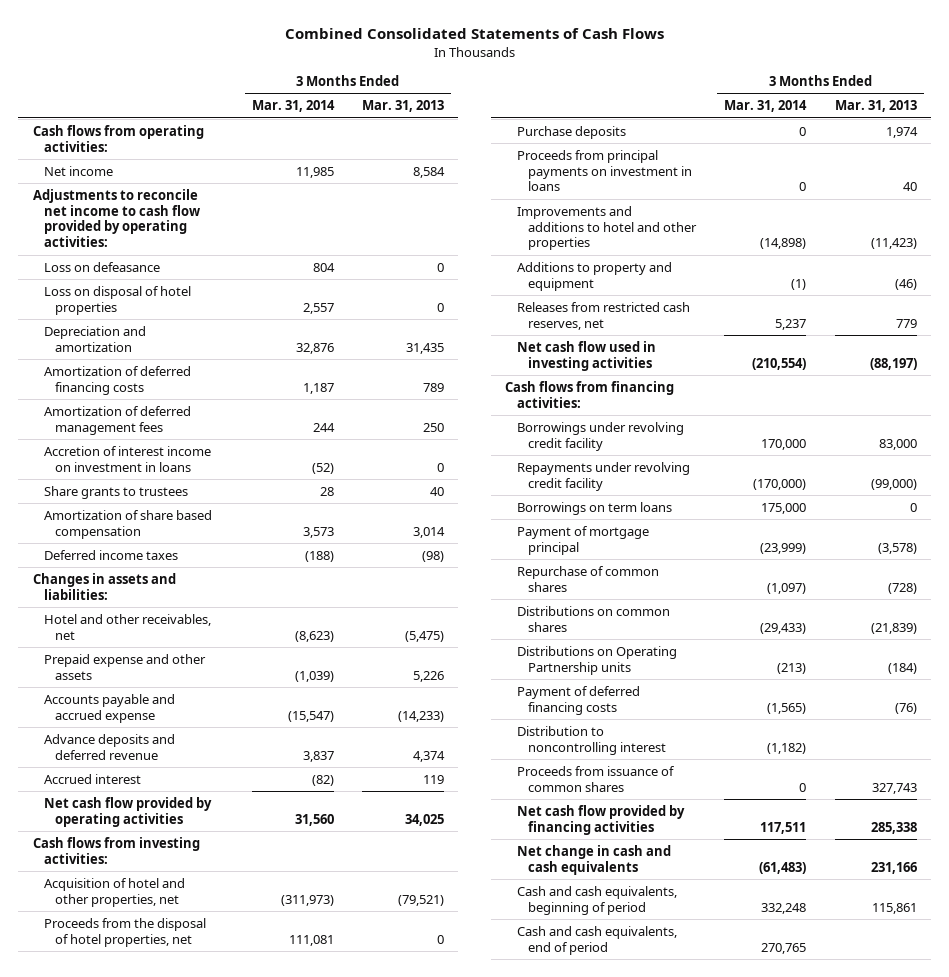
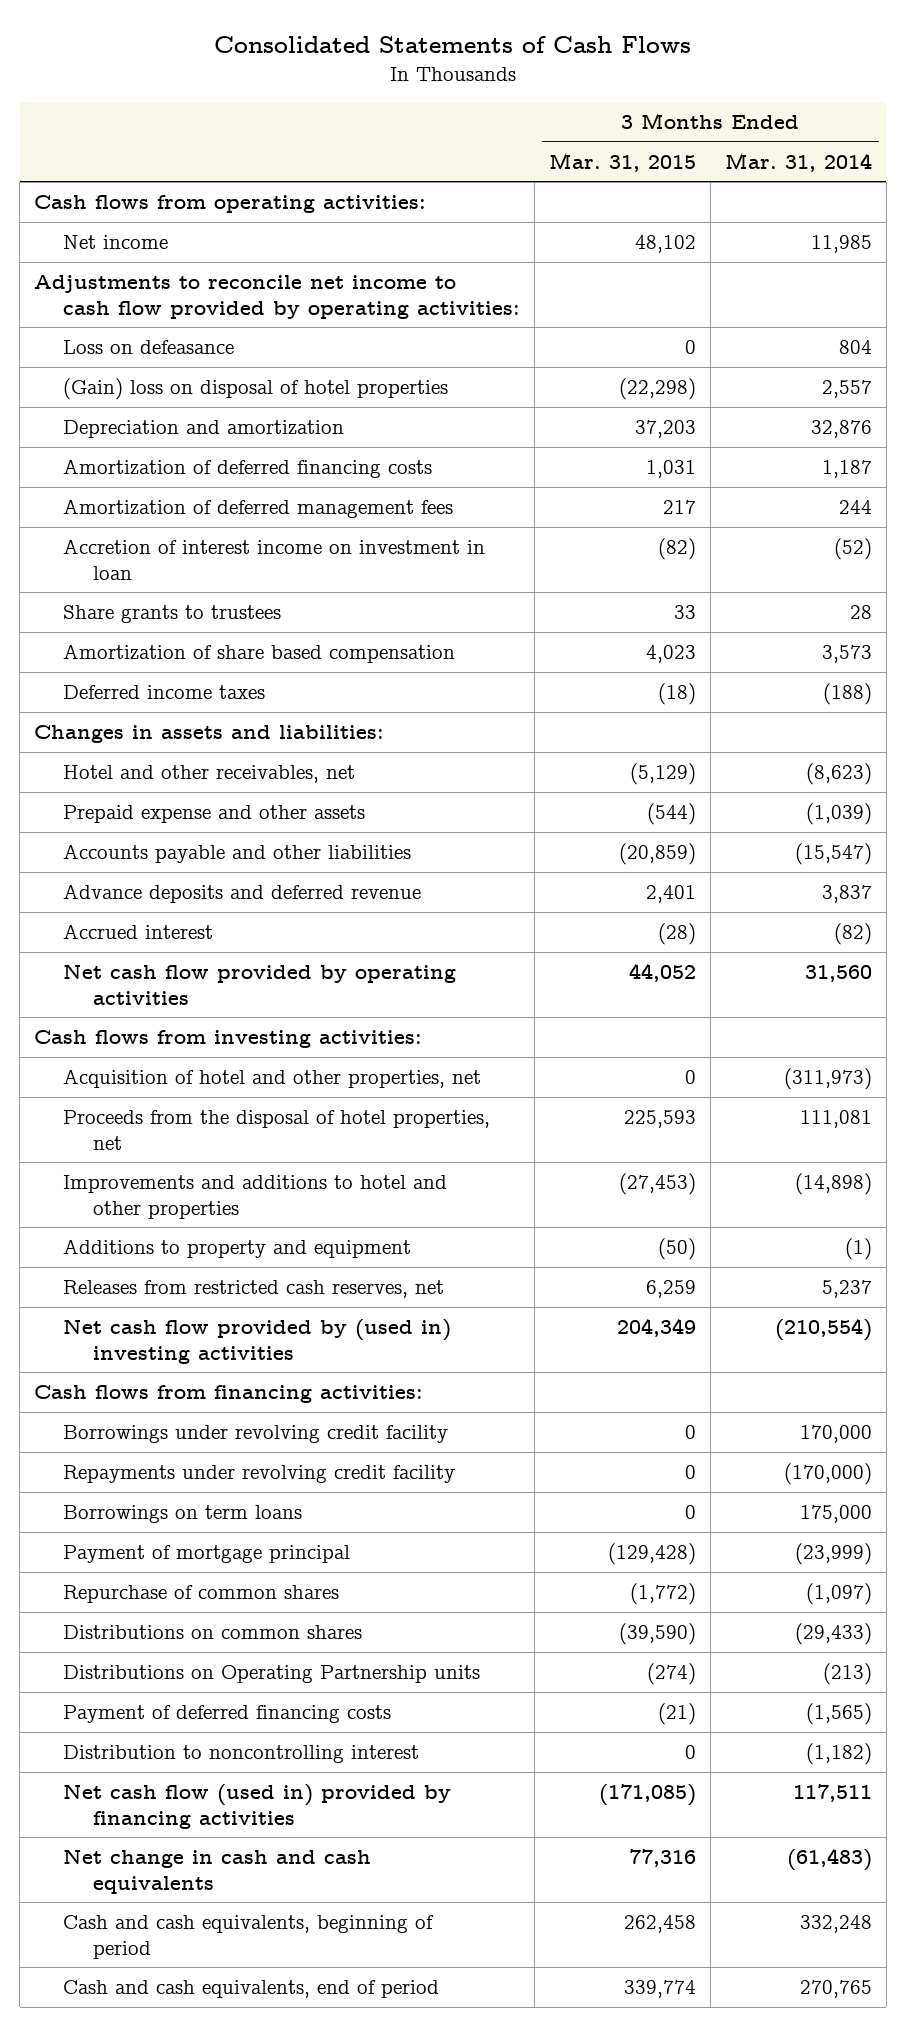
[284,27,664,39] Combined Consolidated Statements of Cash Flows -> [214,35,692,53] Consolidated Statements of Cash Flows
[362,100,445,113] Mar. 31, 2013 -> none
none -> [549,152,697,172] Mar. 31, 2015
[44,285,192,315] Loss on disposal of hotel properties -> [63,378,449,401] (Gain) loss on disposal of hotel properties
[44,445,212,472] Accretion of interest income on investment in loans -> [63,539,486,580] Accretion of interest income on investment in loan
[44,693,176,723] Accounts payable and accrued expense -> [63,844,412,864] Accounts payable and other liabilities
[516,125,626,139] Purchase deposits -> none
[516,149,693,192] Proceeds from principal payments on investment in loans -> none
[516,340,656,371] Net cash flow used in investing activities -> [63,1319,452,1364] Net cash flow provided by (used in) investing activities
[516,765,675,792] Proceeds from issuance of common shares -> none
[516,804,685,835] Net cash flow provided by financing activities -> [63,1784,452,1829] Net cash flow (used in) provided by financing activities

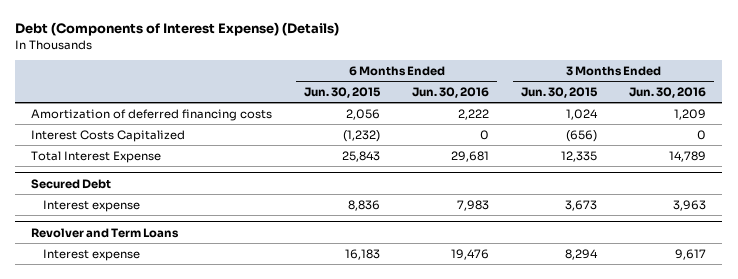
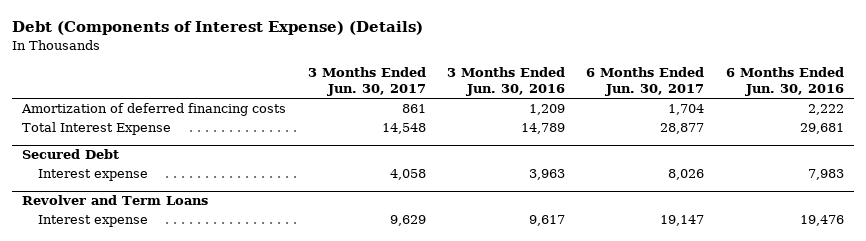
[304,86,382,98] Jun. 30, 2015 -> none
[521,86,599,98] Jun. 30, 2015 -> none
none -> [307,67,426,97] 3 Months Ended Jun. 30, 2017
none -> [586,67,705,97] 6 Months Ended Jun. 30, 2017
[31,129,186,142] Interest Costs Capitalized -> none

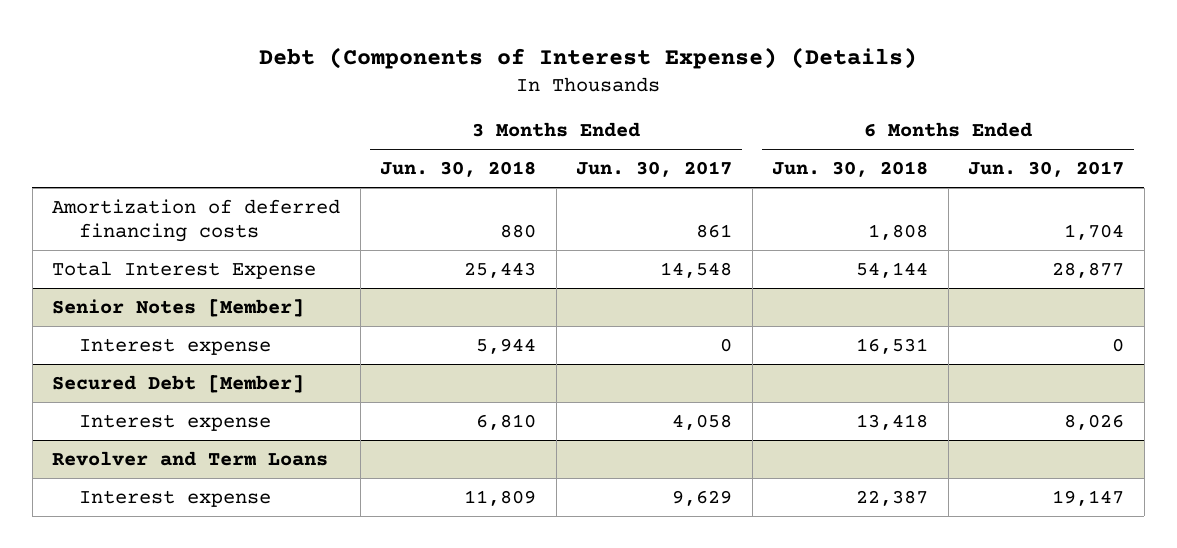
[447,67,566,97] 3 Months Ended Jun. 30, 2016 -> none
[725,67,844,97] 6 Months Ended Jun. 30, 2016 -> none
none -> [380,161,537,178] Jun. 30, 2018
none -> [772,161,929,178] Jun. 30, 2018
none -> [52,298,305,317] Senior Notes [Member]
none -> [78,337,271,355] Interest expense
[22,149,120,160] Secured Debt -> [52,374,305,393] Secured Debt [Member]

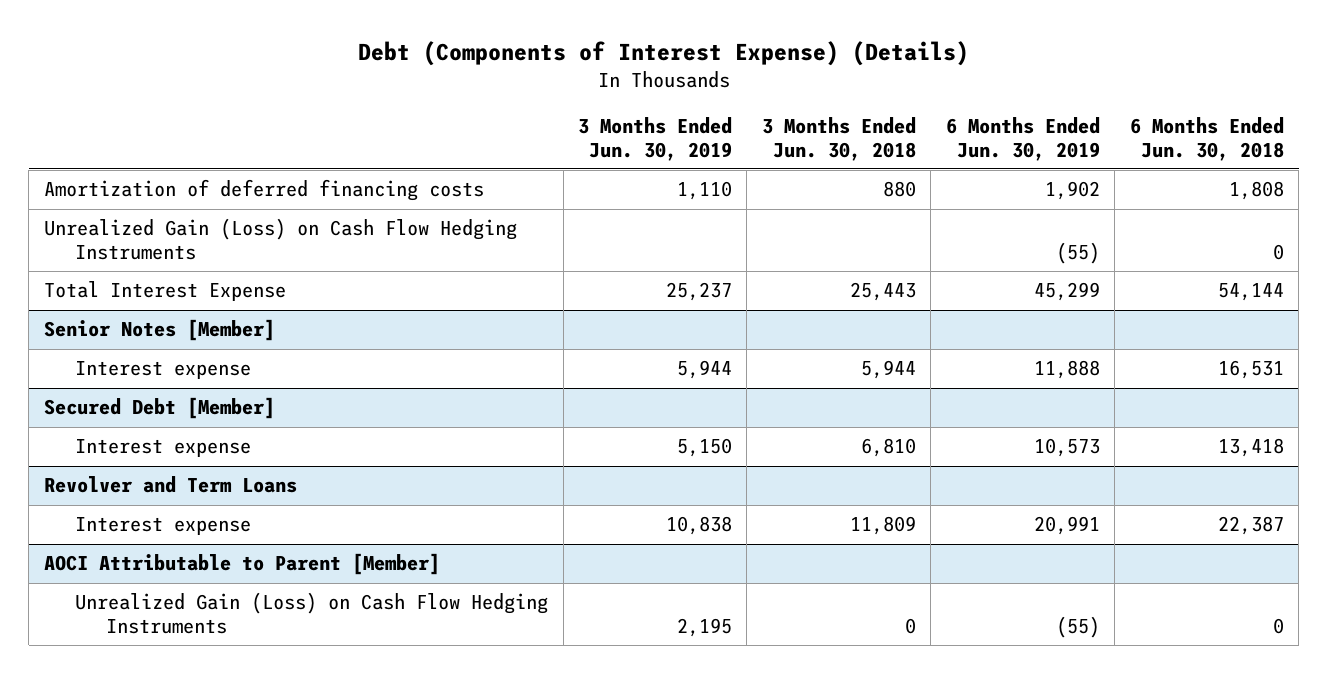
[576,161,733,178] Jun. 30, 2017 -> none
[968,161,1125,178] Jun. 30, 2017 -> none
none -> [578,117,733,161] 3 Months Ended Jun. 30, 2019
none -> [945,117,1100,161] 6 Months Ended Jun. 30, 2019
none -> [43,218,517,260] Unrealized Gain (Loss) on Cash Flow Hedging Instruments
none -> [43,553,440,576] AOCI Attributable to Parent [Member]
none -> [75,592,549,634] Unrealized Gain (Loss) on Cash Flow Hedging Instruments

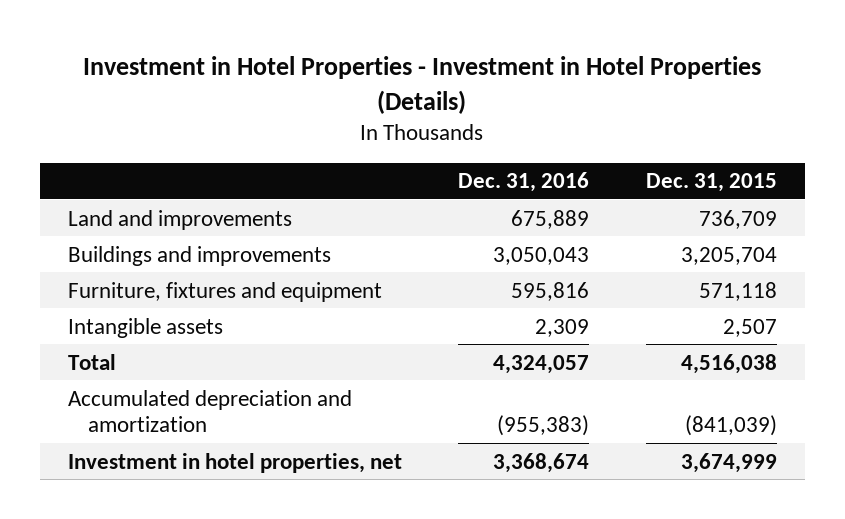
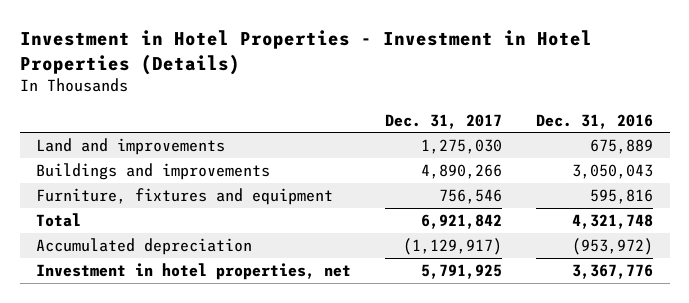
[646,173,778,193] Dec. 31, 2015 -> none
none -> [385,113,503,129] Dec. 31, 2017
[67,317,223,338] Intangible assets -> none
[493,354,590,374] 4,324,057 -> [571,213,653,229] 4,321,748
[67,389,352,433] Accumulated depreciation and amortization -> [36,237,253,255] Accumulated depreciation
[497,415,590,437] (955,383) -> [571,237,653,255] (953,972)
[493,452,590,473] 3,368,674 -> [571,263,653,279] 3,367,776

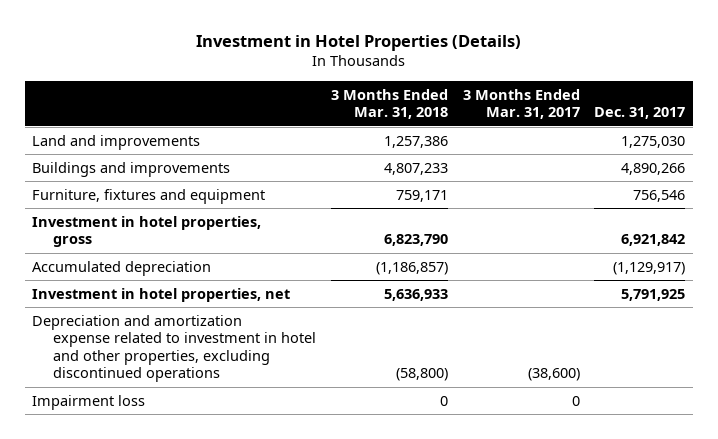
[19,29,592,75] Investment in Hotel Properties - Investment in Hotel Properties (Details) -> [195,35,521,52] Investment in Hotel Properties (Details)
[535,113,653,129] Dec. 31, 2016 -> none
none -> [330,88,448,120] 3 Months Ended Mar. 31, 2018
none -> [462,88,580,120] 3 Months Ended Mar. 31, 2017
[36,212,82,227] Total -> [32,215,262,248] Investment in hotel properties, gross
none -> [32,314,316,383] Depreciation and amortization expense related to investment in hotel and other properties, excluding discontinued operations
none -> [32,394,146,410] Impairment loss

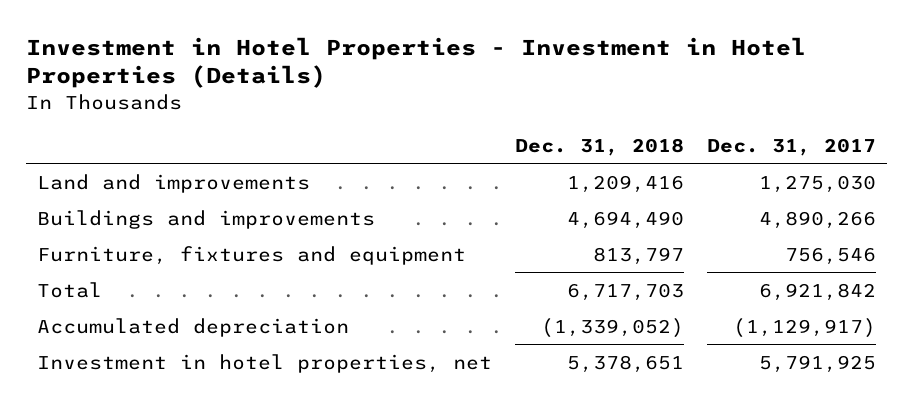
[195,35,521,52] Investment in Hotel Properties (Details) -> [25,36,806,89] Investment in Hotel Properties - Investment in Hotel Properties (Details)
[330,88,448,120] 3 Months Ended Mar. 31, 2018 -> none
[462,88,580,120] 3 Months Ended Mar. 31, 2017 -> none
none -> [514,137,684,156] Dec. 31, 2018
[32,215,262,248] Investment in hotel properties, gross -> [37,281,103,298] Total
[32,314,316,383] Depreciation and amortization expense related to investment in hotel and other properties, excluding discontinued operations -> none
[32,394,146,410] Impairment loss -> none

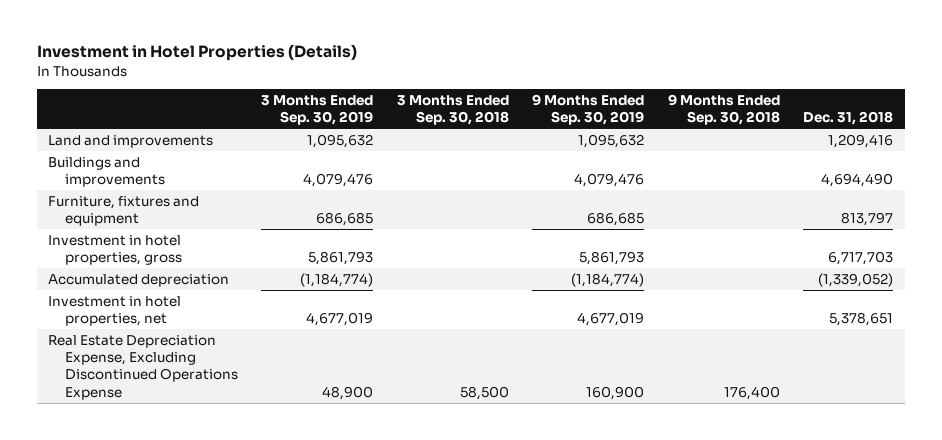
[25,36,806,89] Investment in Hotel Properties - Investment in Hotel Properties (Details) -> [36,44,357,62] Investment in Hotel Properties (Details)
[706,137,876,156] Dec. 31, 2017 -> none
none -> [261,94,374,126] 3 Months Ended Sep. 30, 2019
none -> [396,94,509,126] 3 Months Ended Sep. 30, 2018
none -> [532,93,645,126] 9 Months Ended Sep. 30, 2019
none -> [667,93,780,126] 9 Months Ended Sep. 30, 2018
[37,281,103,298] Total -> [48,235,183,266] Investment in hotel properties, gross
none -> [48,335,239,400] Real Estate Depreciation Expense, Excluding Discontinued Operations Expense

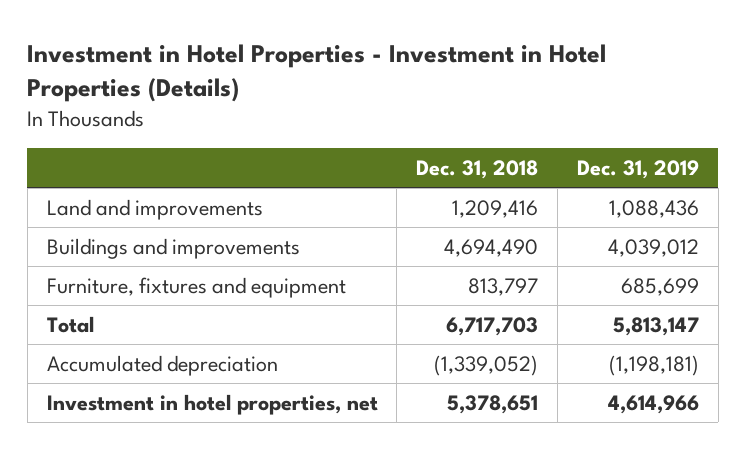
[36,44,357,62] Investment in Hotel Properties (Details) -> [27,43,607,103] Investment in Hotel Properties - Investment in Hotel Properties (Details)
[261,94,374,126] 3 Months Ended Sep. 30, 2019 -> none
[396,94,509,126] 3 Months Ended Sep. 30, 2018 -> none
[532,93,645,126] 9 Months Ended Sep. 30, 2019 -> none
[667,93,780,126] 9 Months Ended Sep. 30, 2018 -> none
none -> [576,160,699,180] Dec. 31, 2019
[48,235,183,266] Investment in hotel properties, gross -> [46,315,94,333] Total
[48,335,239,400] Real Estate Depreciation Expense, Excluding Discontinued Operations Expense -> none

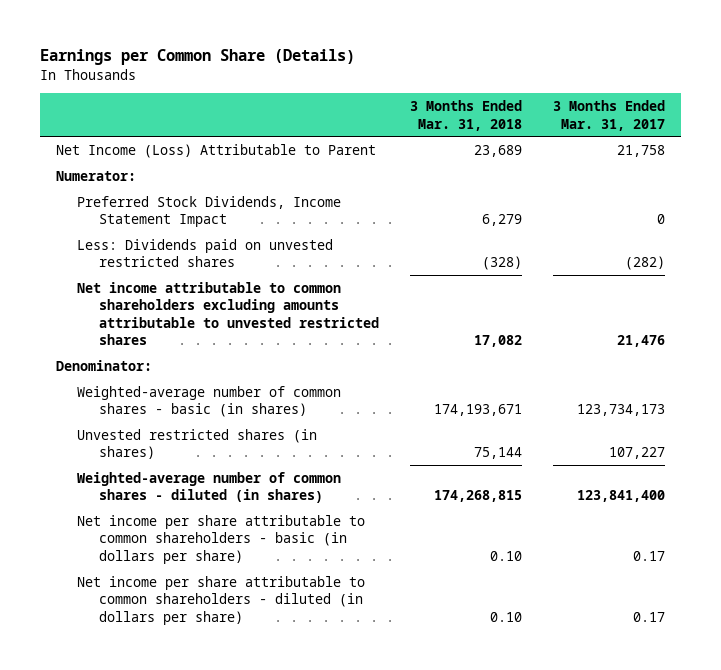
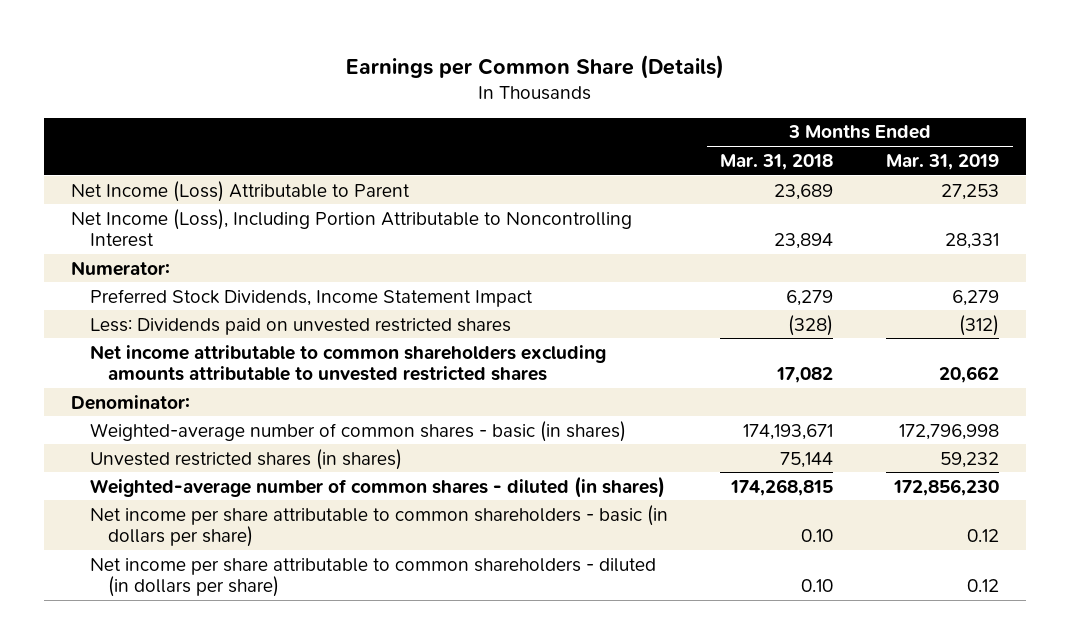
[553,100,666,131] 3 Months Ended Mar. 31, 2017 -> none
none -> [886,153,1000,170] Mar. 31, 2019
none -> [70,208,632,248] Net Income (Loss), Including Portion Attributable to Noncontrolling Interest

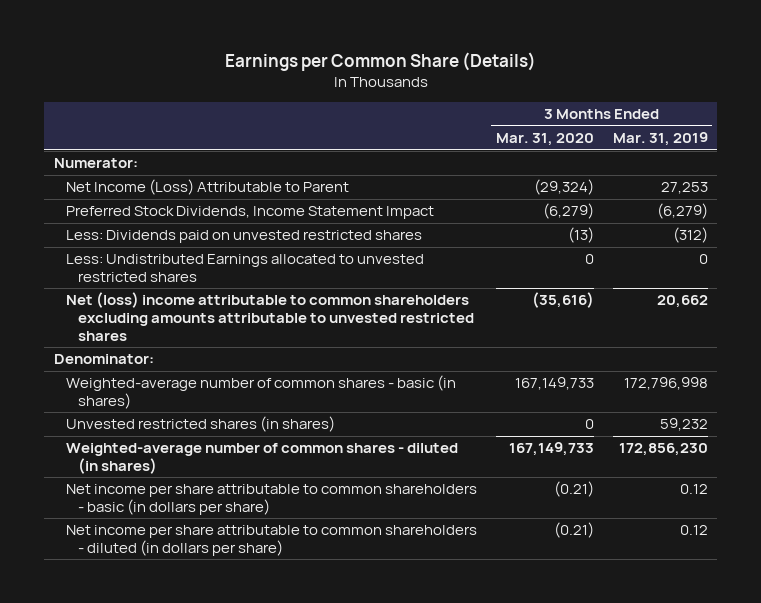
[720,153,834,170] Mar. 31, 2018 -> none
none -> [495,133,594,147] Mar. 31, 2020
[70,208,632,248] Net Income (Loss), Including Portion Attributable to Noncontrolling Interest -> none
[70,180,410,202] Net Income (Loss) Attributable to Parent -> [65,179,349,196] Net Income (Loss) Attributable to Parent
[952,289,1000,306] 6,279 -> [656,203,708,220] (6,279)
none -> [65,254,424,282] Less: Undistributed Earnings allocated to unvested restricted shares
[89,344,606,382] Net income attributable to common shareholders excluding amounts attributable to unvested restricted shares -> [65,292,474,341] Net (loss) income attributable to common shareholders excluding amounts attributable to unvested restricted shares

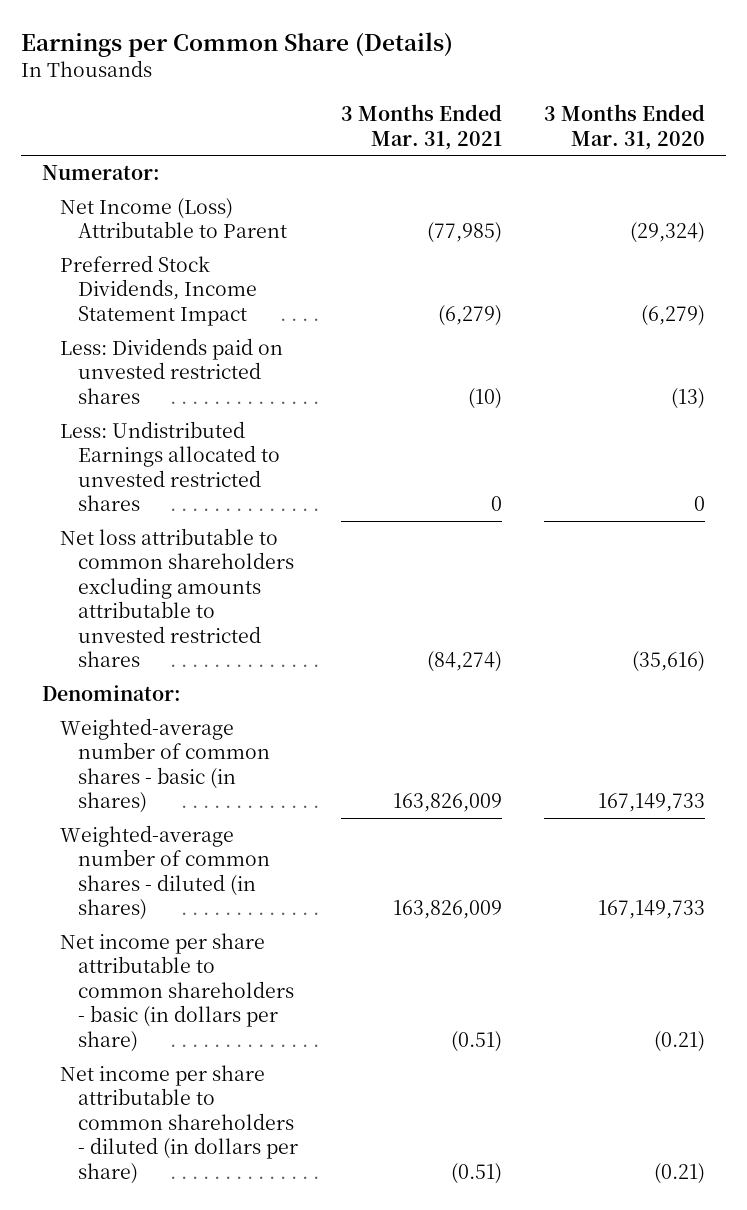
[612,132,708,147] Mar. 31, 2019 -> none
none -> [340,104,502,150] 3 Months Ended Mar. 31, 2021
[65,292,474,341] Net (loss) income attributable to common shareholders excluding amounts attributable to unvested restricted shares -> [60,527,295,668] Net loss attributable to common shareholders excluding amounts attributable to unvested restricted shares
[65,416,335,433] Unvested restricted shares (in shares) -> none

